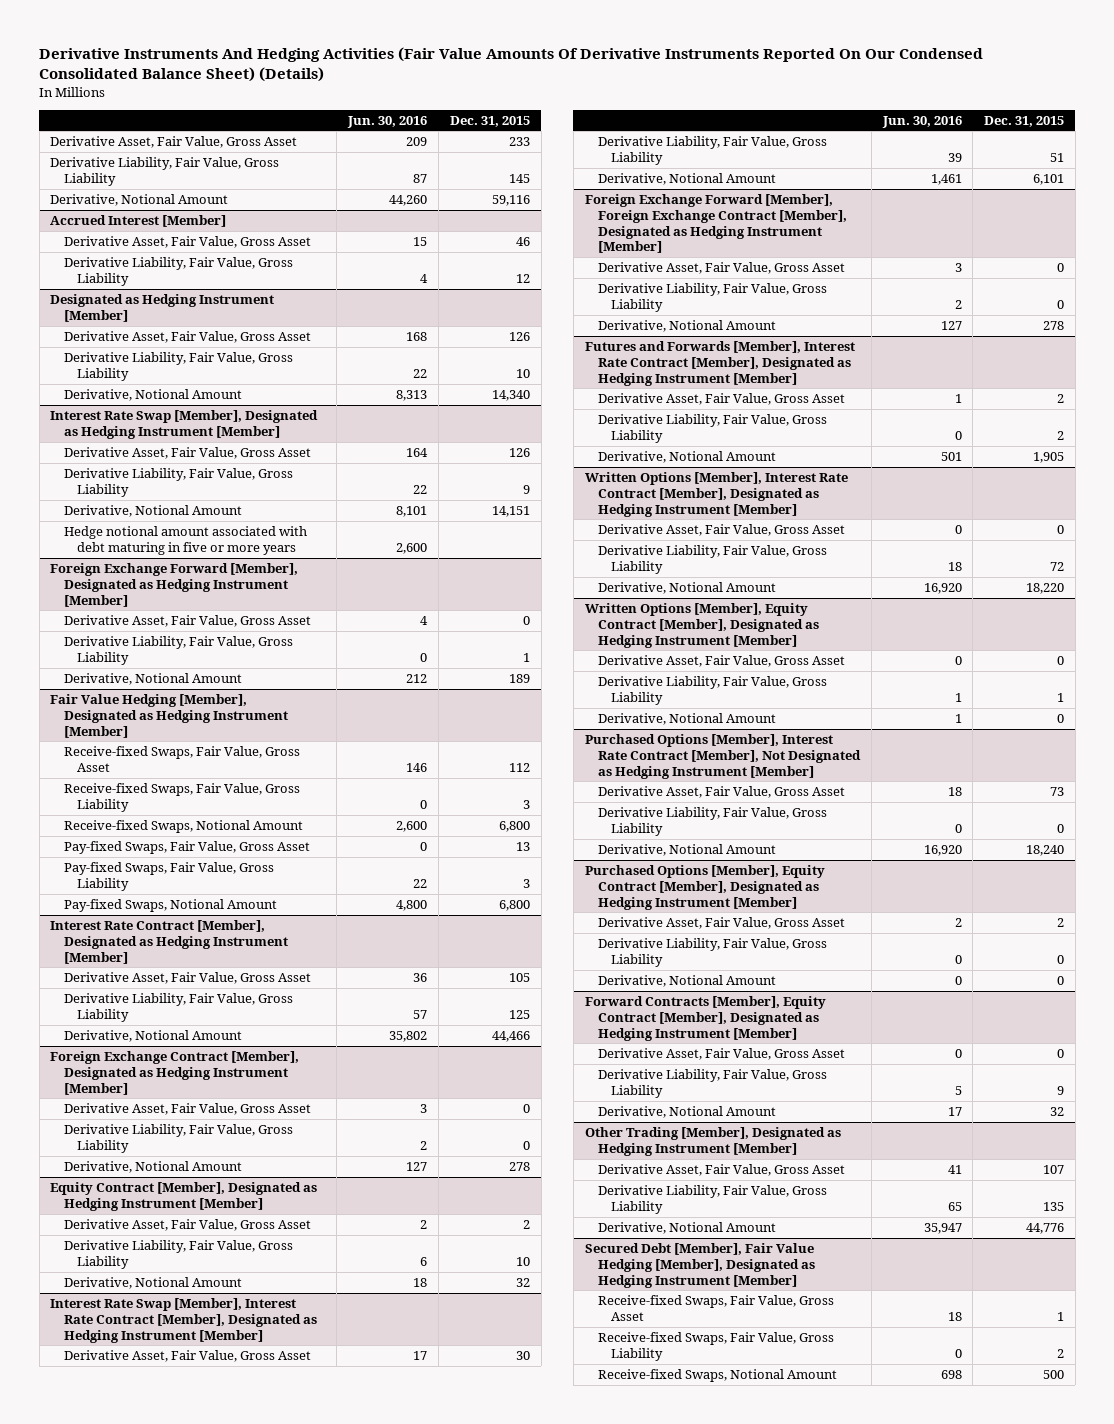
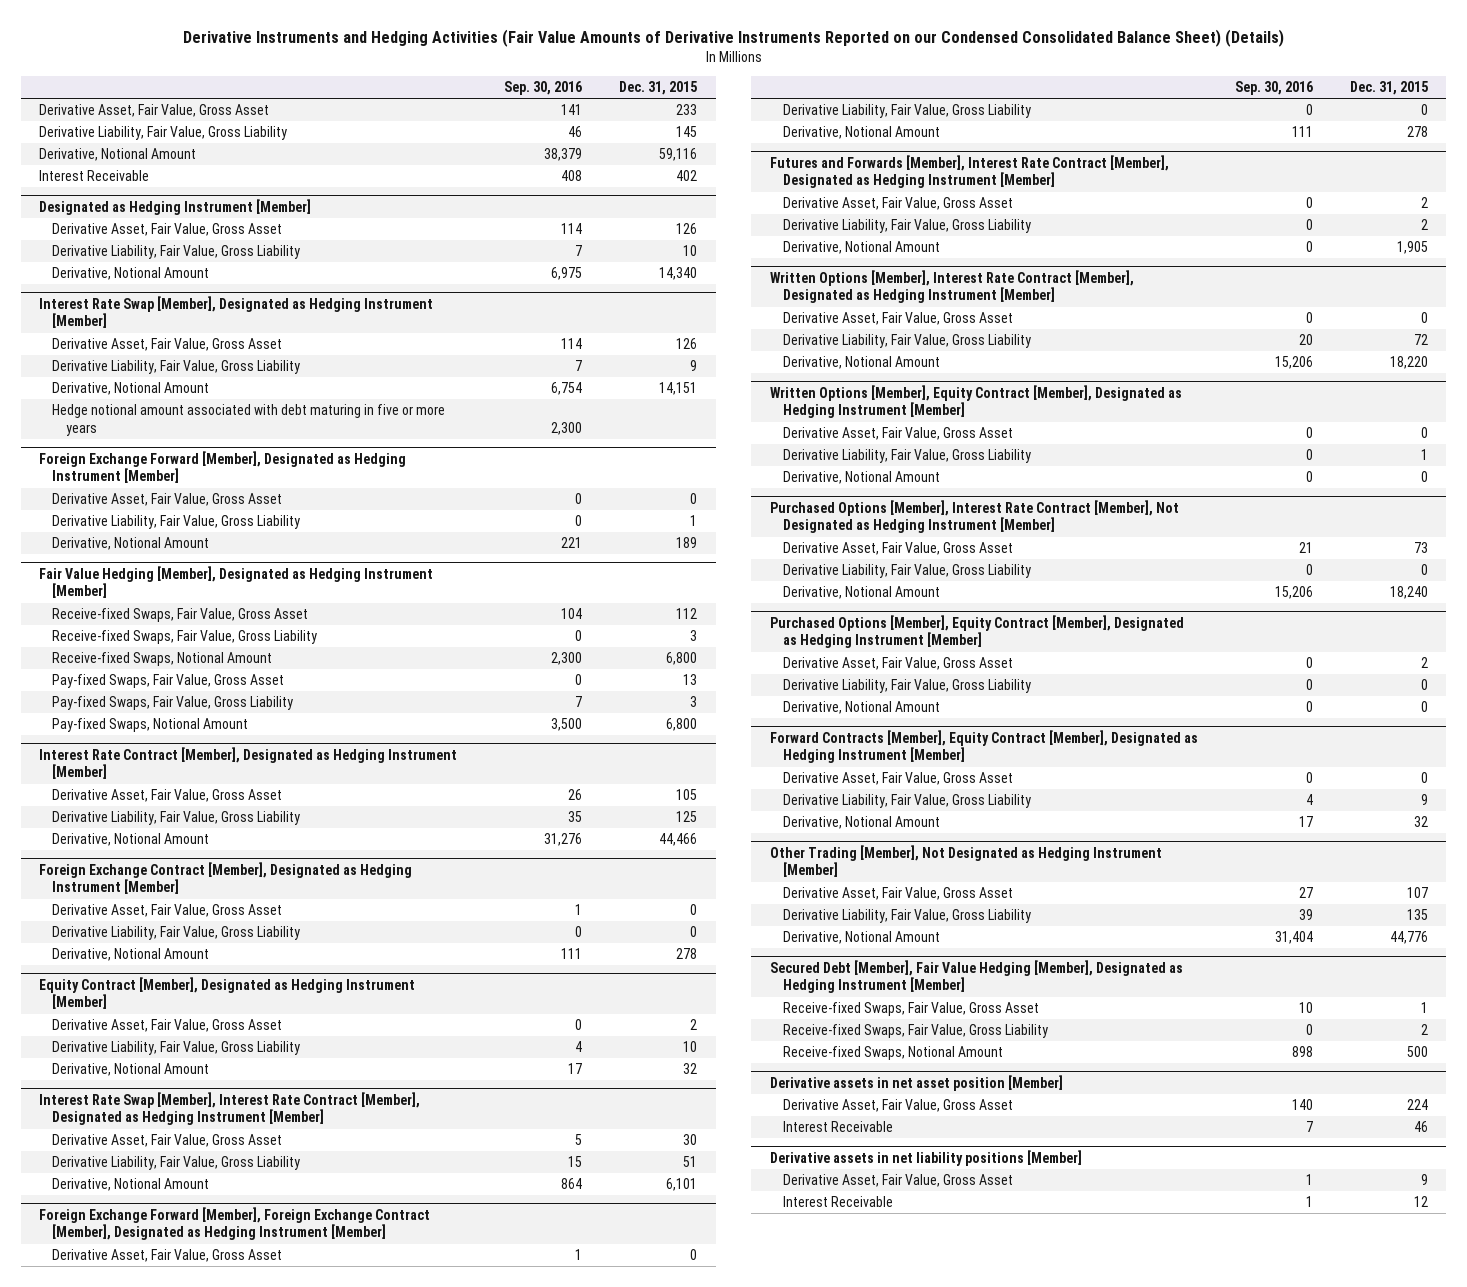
[39,47,984,83] Derivative Instruments And Hedging Activities (Fair Value Amounts Of Derivative Instruments Reported On Our Condensed Consolidated Balance Sheet) (Details) -> [182,28,1284,47] Derivative Instruments and Hedging Activities (Fair Value Amounts of Derivative Instruments Reported on our Condensed Consolidated Balance Sheet) (Details)
[347,115,428,128] Jun. 30, 2016 -> none
none -> [504,81,583,96] Sep. 30, 2016
[50,215,227,228] Accrued Interest [Member] -> none
[63,236,311,249] Derivative Asset, Fair Value, Gross Asset -> none
[63,257,293,286] Derivative Liability, Fair Value, Gross Liability -> none
none -> [39,170,150,182] Interest Receivable
[584,1127,841,1156] Other Trading [Member], Designated as Hedging Instrument [Member] -> [769,844,1162,878] Other Trading [Member], Not Designated as Hedging Instrument [Member]
none -> [769,1074,1063,1091] Derivative assets in net asset position [Member]
none -> [782,1099,1013,1113] Derivative Asset, Fair Value, Gross Asset
none -> [782,1121,893,1133] Interest Receivable
none -> [769,1149,1082,1166] Derivative assets in net liability positions [Member]
none -> [782,1174,1013,1188] Derivative Asset, Fair Value, Gross Asset
none -> [782,1196,893,1208] Interest Receivable

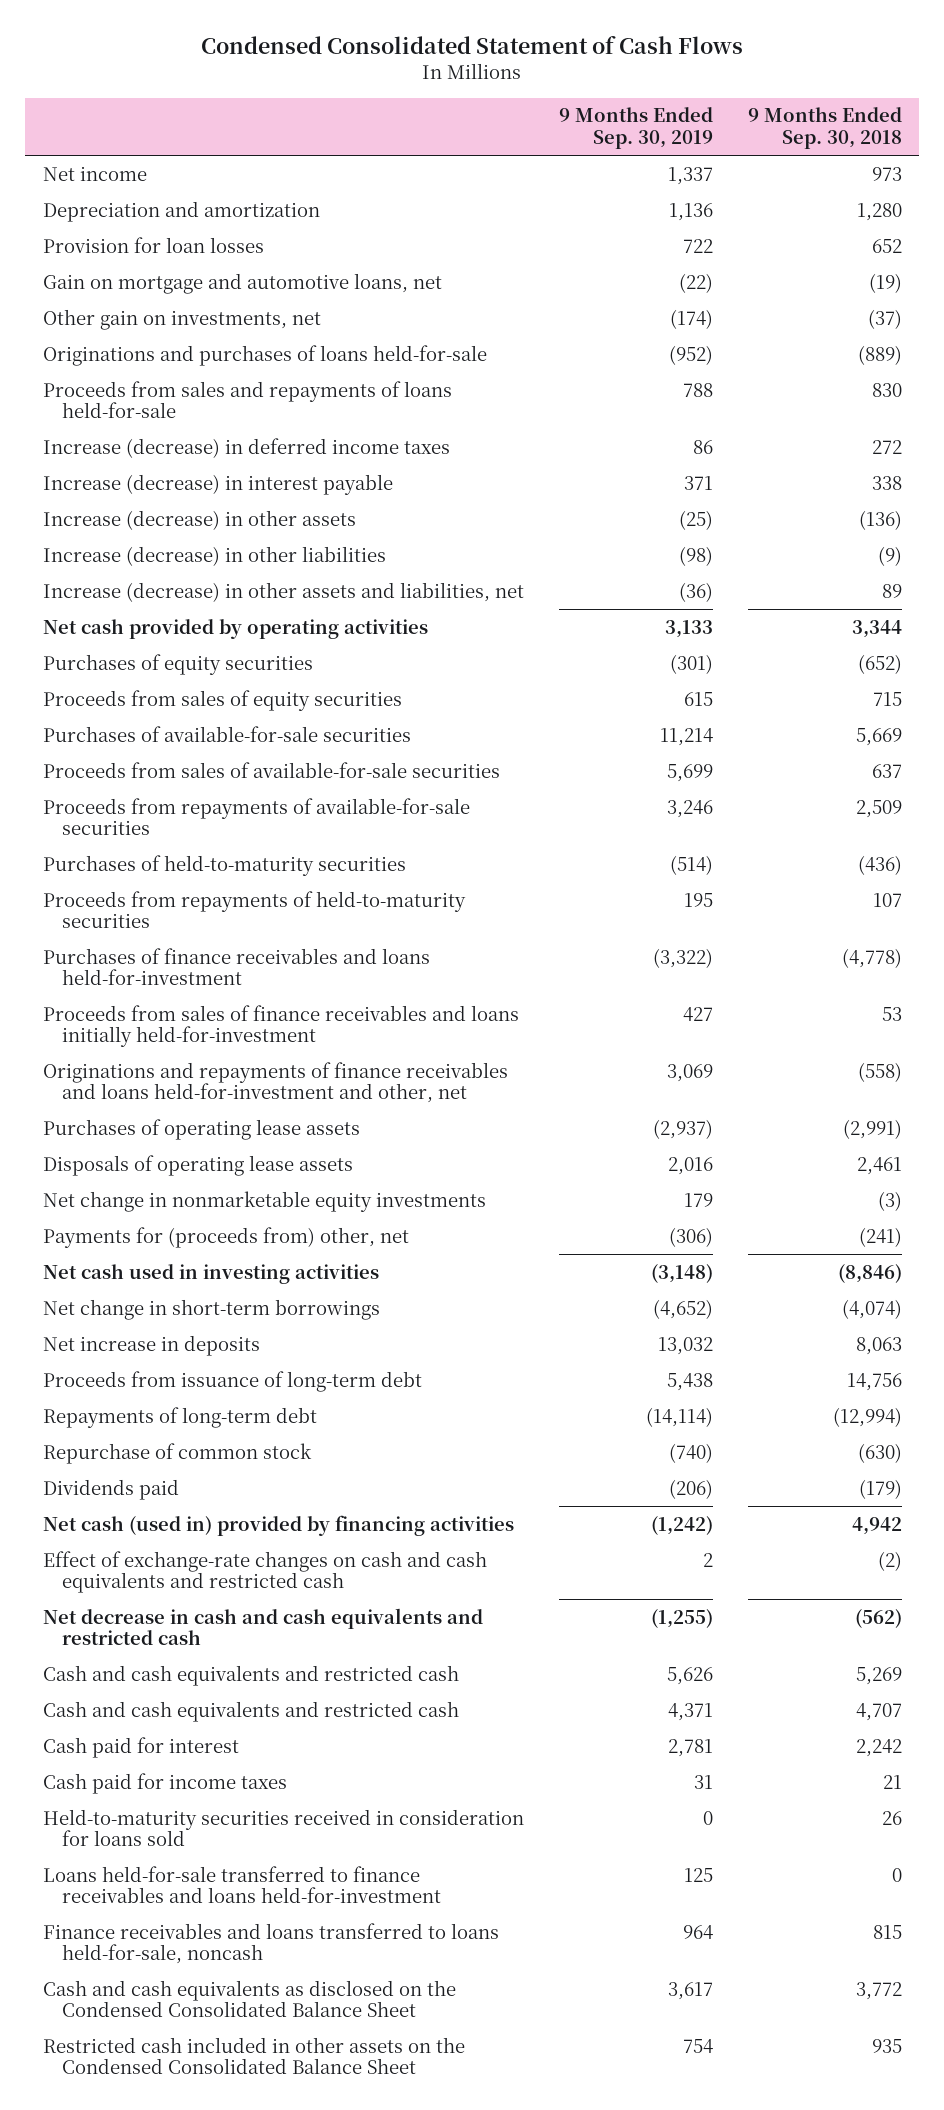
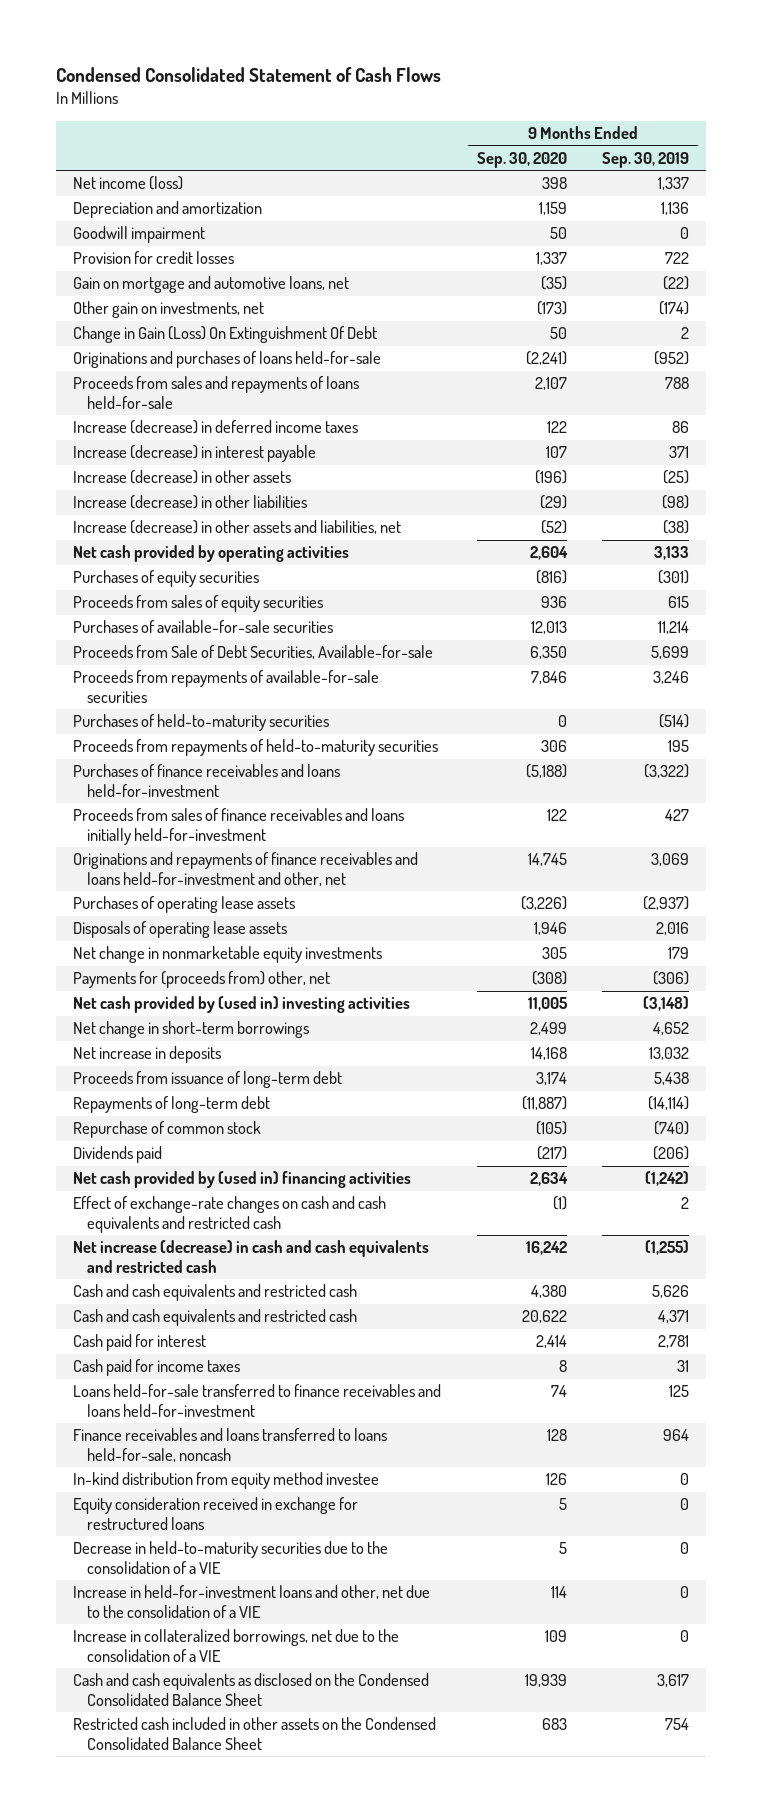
[747,107,902,149] 9 Months Ended Sep. 30, 2018 -> none
none -> [476,151,567,168] Sep. 30, 2020
[42,165,147,181] Net income -> [73,176,184,191] Net income (loss)
none -> [73,226,206,244] Goodwill impairment
[42,236,264,253] Provision for loan losses -> [73,251,235,265] Provision for credit losses
none -> [73,326,378,344] Change in Gain (Loss) On Extinguishment Of Debt
[678,581,713,602] (36) -> [662,520,689,535] (38)
[42,761,500,778] Proceeds from sales of available-for-sale securities -> [73,645,434,660] Proceeds from Sale of Debt Securities, Available-for-sale
[42,1263,379,1284] Net cash used in investing activities -> [73,996,411,1014] Net cash provided by (used in) investing activities
[652,1298,713,1319] (4,652) -> [652,1022,689,1036] 4,652
[42,1514,514,1536] Net cash (used in) provided by financing activities -> [73,1171,412,1189] Net cash provided by (used in) financing activities
[42,1607,483,1646] Net decrease in cash and cash equivalents and restricted cash -> [73,1240,430,1273] Net increase (decrease) in cash and cash equivalents and restricted cash
[42,1808,524,1847] Held-to-maturity securities received in consideration for loans sold -> none
none -> [73,1472,380,1490] In-kind distribution from equity method investee
none -> [73,1497,359,1530] Equity consideration received in exchange for restructured loans
none -> [73,1541,389,1574] Decrease in held-to-maturity securities due to the consolidation of a VIE
none -> [73,1585,431,1618] Increase in held-for-investment loans and other, net due to the consolidation of a VIE
none -> [73,1629,400,1662] Increase in collateralized borrowings, net due to the consolidation of a VIE

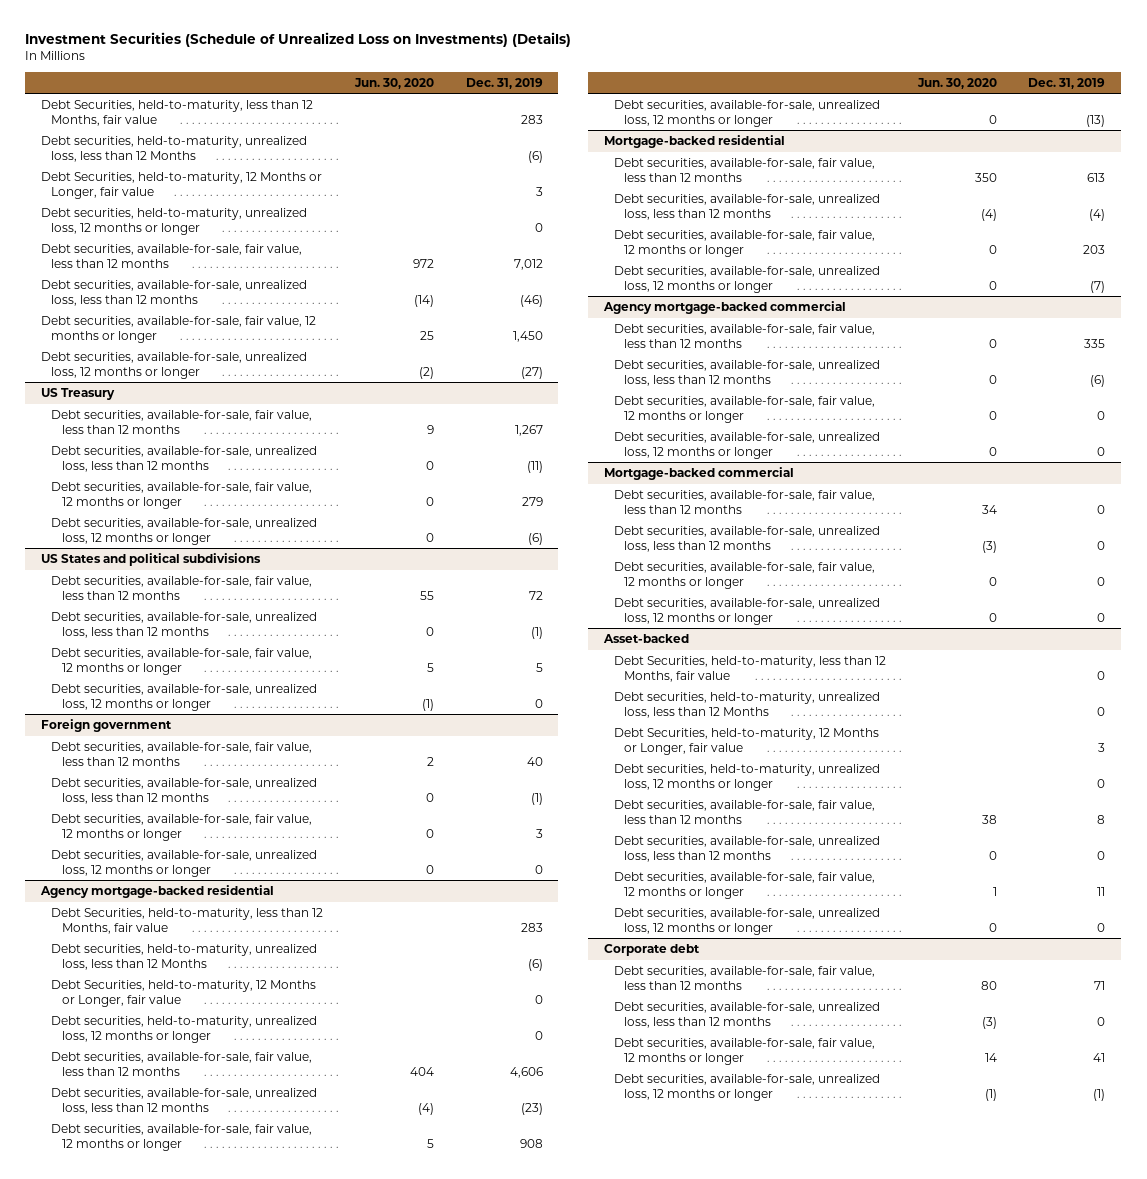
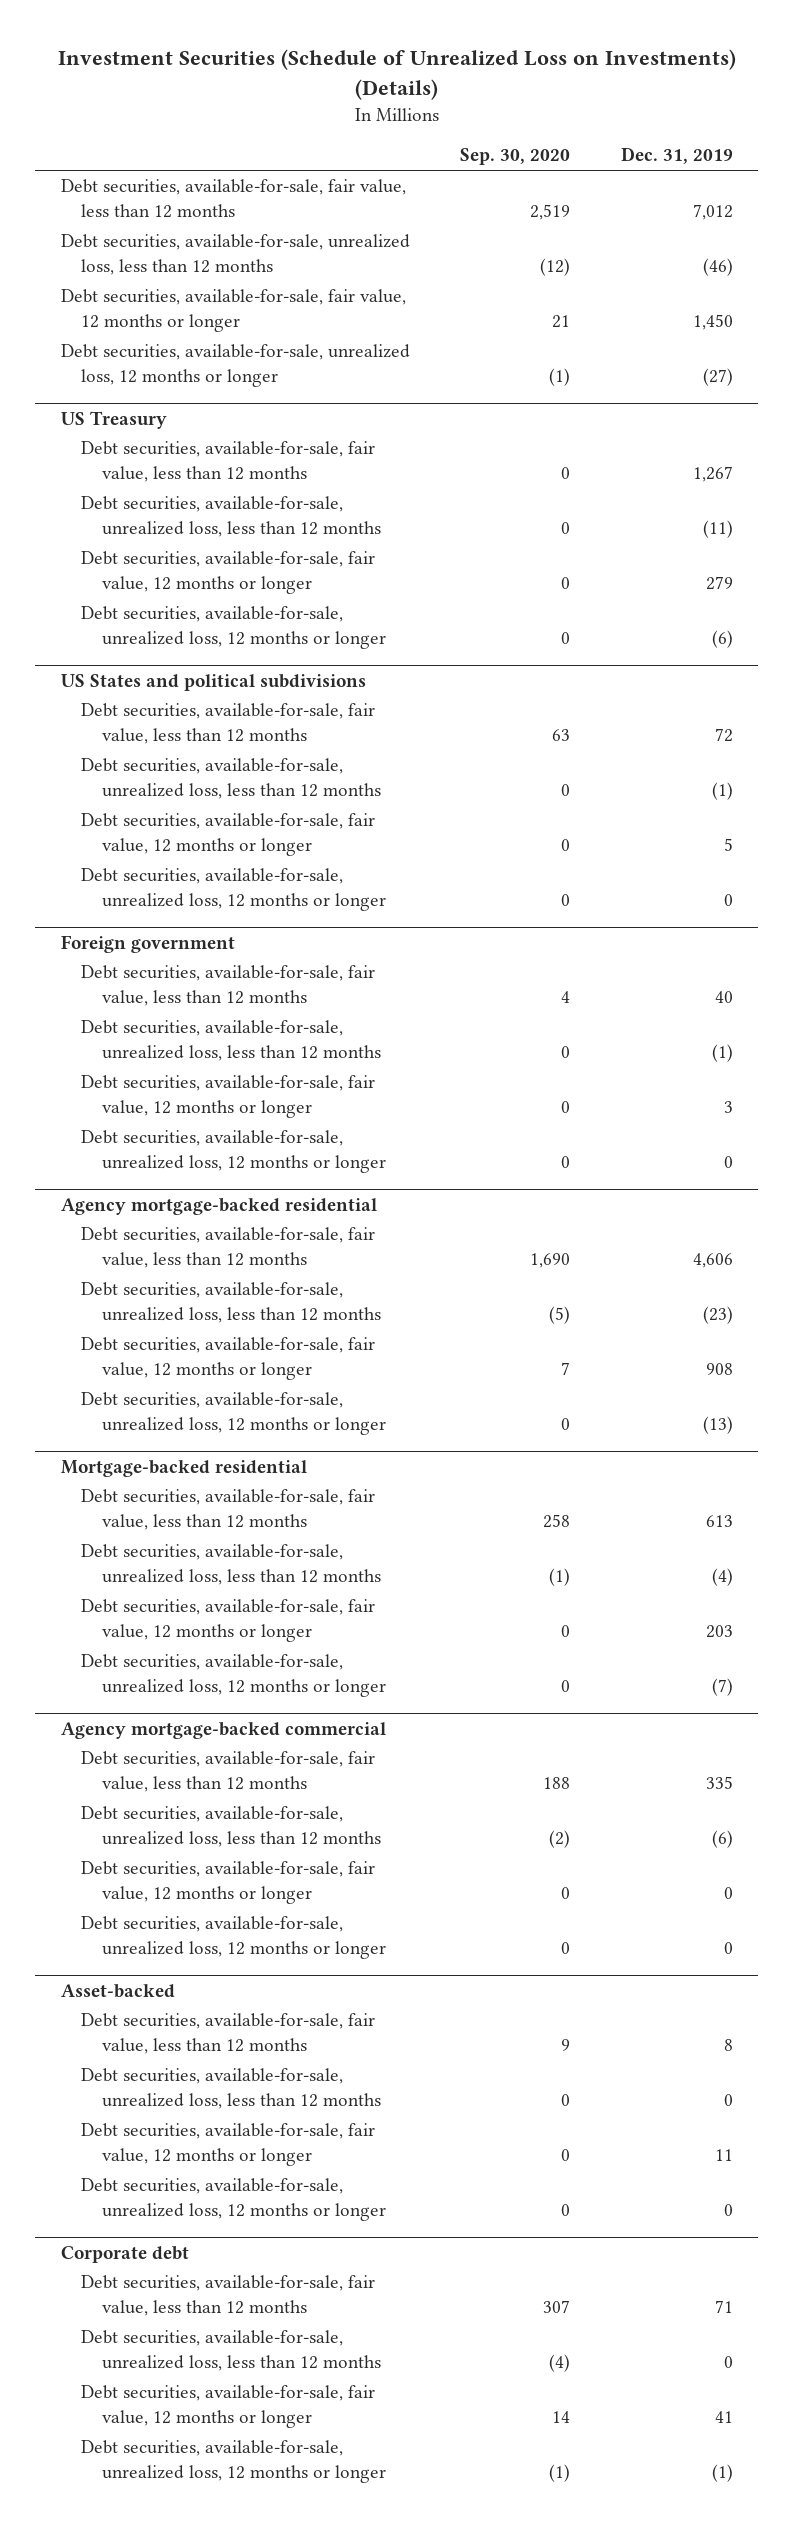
[354,77,435,89] Jun. 30, 2020 -> none
none -> [460,148,571,166] Sep. 30, 2020
[41,99,314,126] Debt Securities, held-to-maturity, less than 12 Months, fair value -> none
[41,135,308,162] Debt securities, held-to-maturity, unrealized loss, less than 12 Months -> none
[41,171,323,199] Debt Securities, held-to-maturity, 12 Months or Longer, fair value -> none
[41,207,308,235] Debt securities, held-to-maturity, unrealized loss, 12 months or longer -> none
[51,907,324,934] Debt Securities, held-to-maturity, less than 12 Months, fair value -> none
[51,943,318,970] Debt securities, held-to-maturity, unrealized loss, less than 12 Months -> none
[51,979,317,1007] Debt Securities, held-to-maturity, 12 Months or Longer, fair value -> none
[51,1015,318,1043] Debt securities, held-to-maturity, unrealized loss, 12 months or longer -> none
[603,466,794,480] Mortgage-backed commercial -> none
[614,489,876,514] Debt securities, available-for-sale, fair value, less than 12 months -> none
[614,525,881,552] Debt securities, available-for-sale, unrealized loss, less than 12 months -> none
[614,561,876,589] Debt securities, available-for-sale, fair value, 12 months or longer -> none
[614,597,881,625] Debt securities, available-for-sale, unrealized loss, 12 months or longer -> none
[614,655,887,682] Debt Securities, held-to-maturity, less than 12 Months, fair value -> none
[614,691,881,718] Debt securities, held-to-maturity, unrealized loss, less than 12 Months -> none
[614,727,880,755] Debt Securities, held-to-maturity, 12 Months or Longer, fair value -> none
[614,763,881,791] Debt securities, held-to-maturity, unrealized loss, 12 months or longer -> none

